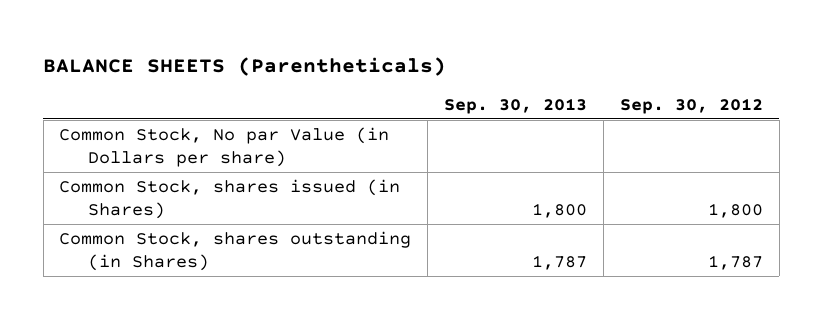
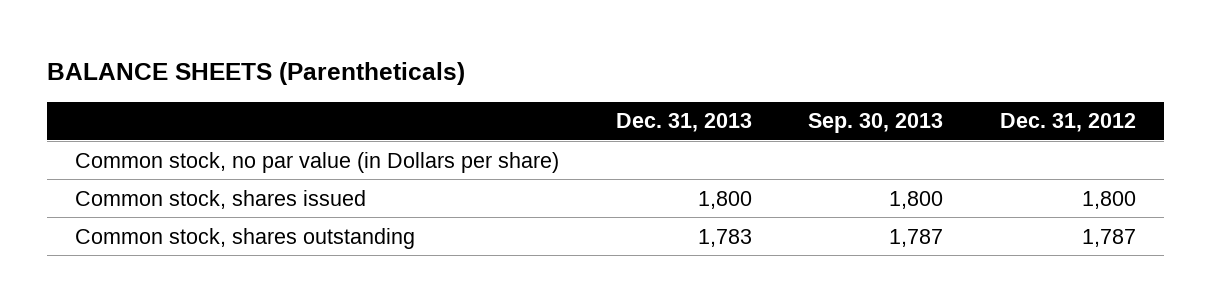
[619,98,763,115] Sep. 30, 2012 -> none
none -> [615,113,752,133] Dec. 31, 2013
none -> [1000,113,1137,133] Dec. 31, 2012
[59,126,390,167] Common Stock, No par Value (in Dollars per share) -> [75,151,560,173] Common stock, no par value (in Dollars per share)
[59,178,401,219] Common Stock, shares issued (in Shares) -> [75,189,367,209] Common stock, shares issued
[59,230,412,271] Common Stock, shares outstanding (in Shares) -> [75,227,416,249] Common stock, shares outstanding

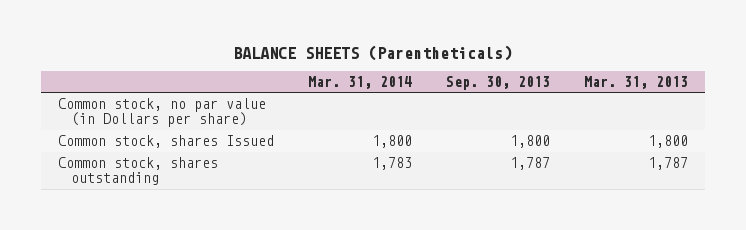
[615,113,752,133] Dec. 31, 2013 -> none
[1000,113,1137,133] Dec. 31, 2012 -> none
none -> [307,75,412,89] Mar. 31, 2014
none -> [584,75,689,89] Mar. 31, 2013
[75,189,367,209] Common stock, shares issued -> [57,135,274,149] Common stock, shares Issued

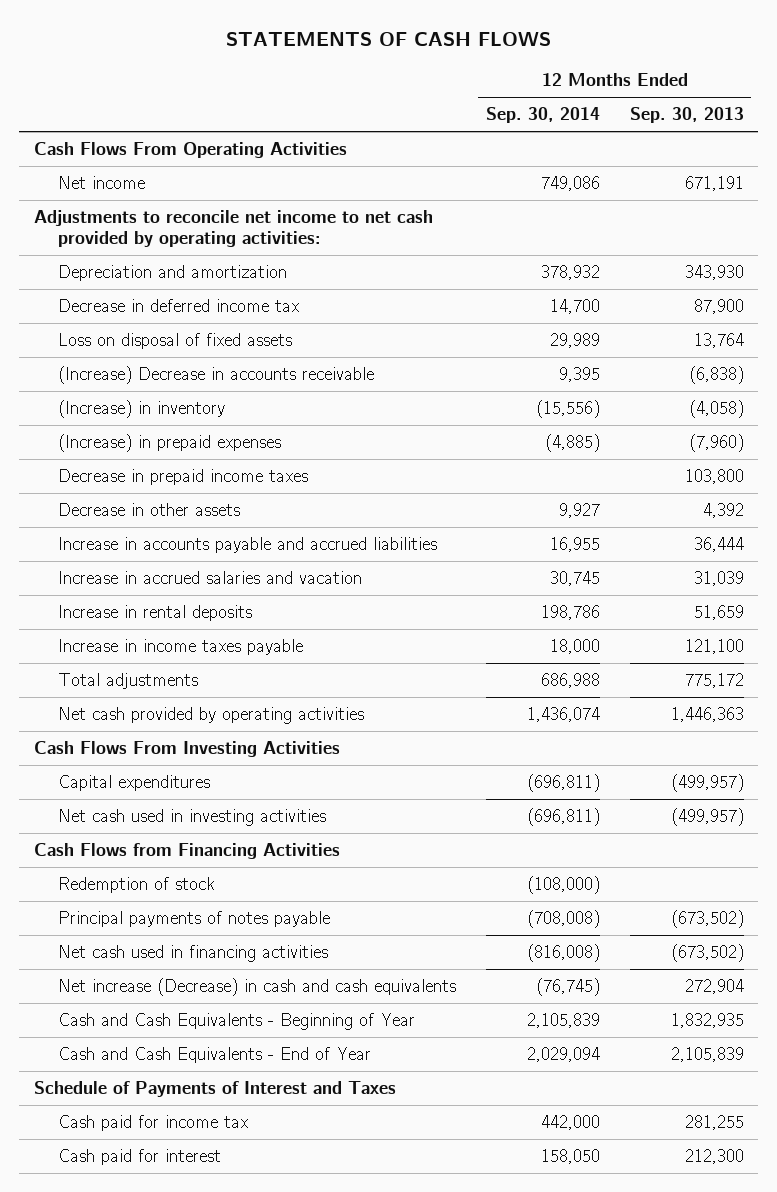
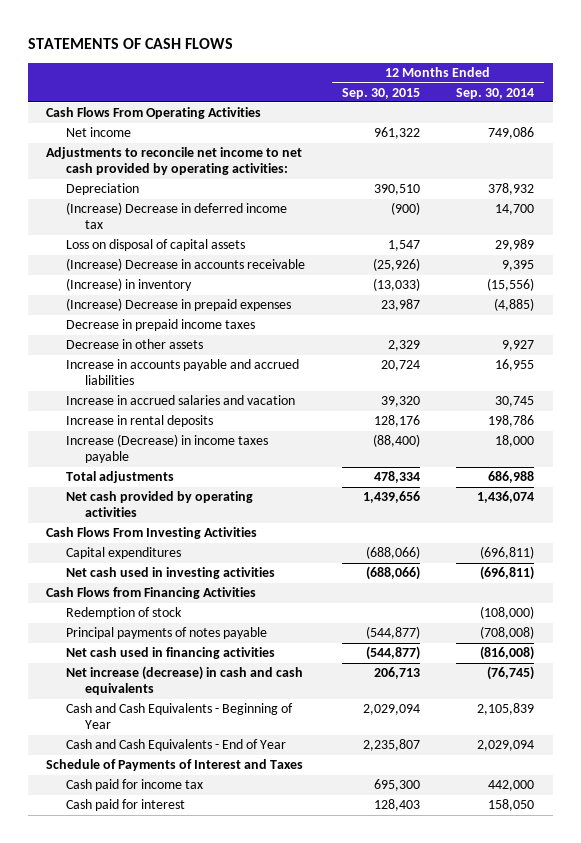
[629,107,744,124] Sep. 30, 2013 -> none
none -> [341,87,420,99] Sep. 30, 2015
[58,264,288,281] Depreciation and amortization -> [65,183,139,196] Depreciation
[58,298,300,312] Decrease in deferred income tax -> [65,202,287,230] (Increase) Decrease in deferred income tax
[58,332,293,349] Loss on disposal of fixed assets -> [65,239,245,252] Loss on disposal of capital assets
[58,433,282,452] (Increase) in prepaid expenses -> [65,298,291,312] (Increase) Decrease in prepaid expenses
[58,638,304,655] Increase in income taxes payable -> [65,434,268,464] Increase (Decrease) in income taxes payable
[58,977,457,996] Net increase (Decrease) in cash and cash equivalents -> [65,666,303,696] Net increase (decrease) in cash and cash equivalents

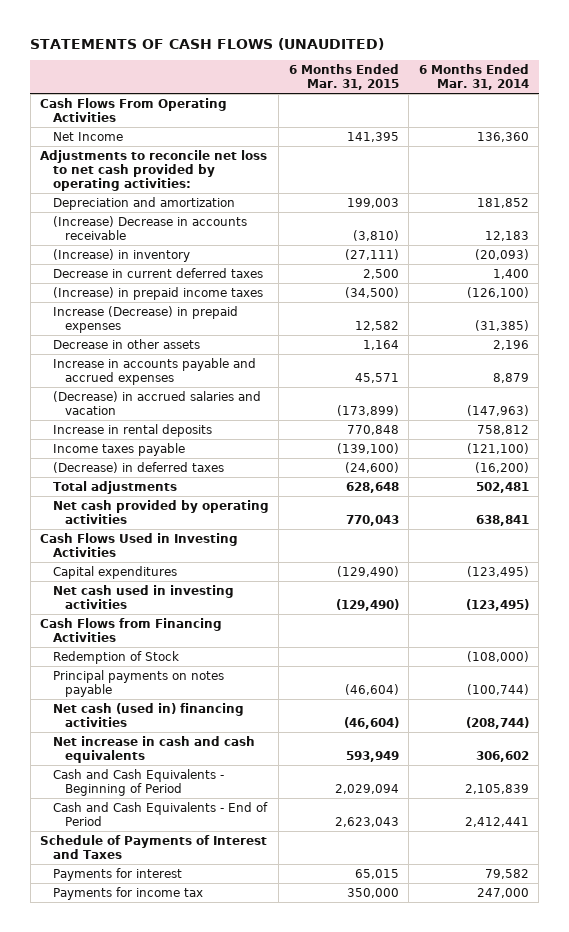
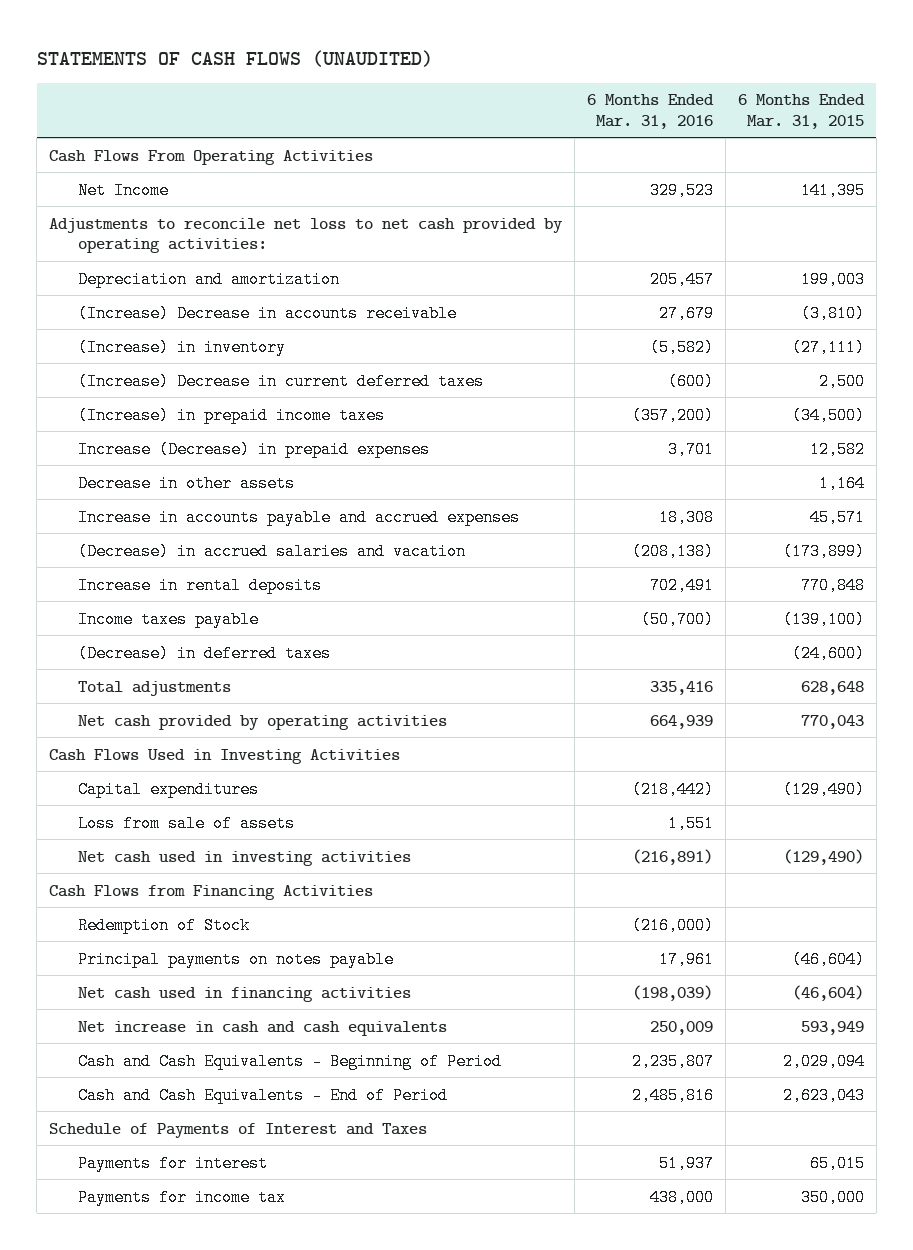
[418,64,529,91] 6 Months Ended Mar. 31, 2014 -> none
none -> [586,94,714,129] 6 Months Ended Mar. 31, 2016
[52,267,263,278] Decrease in current deferred taxes -> [77,372,484,390] (Increase) Decrease in current deferred taxes
none -> [77,814,295,832] Loss from sale of assets
[52,702,244,727] Net cash (used in) financing activities -> [77,986,411,1002] Net cash used in financing activities

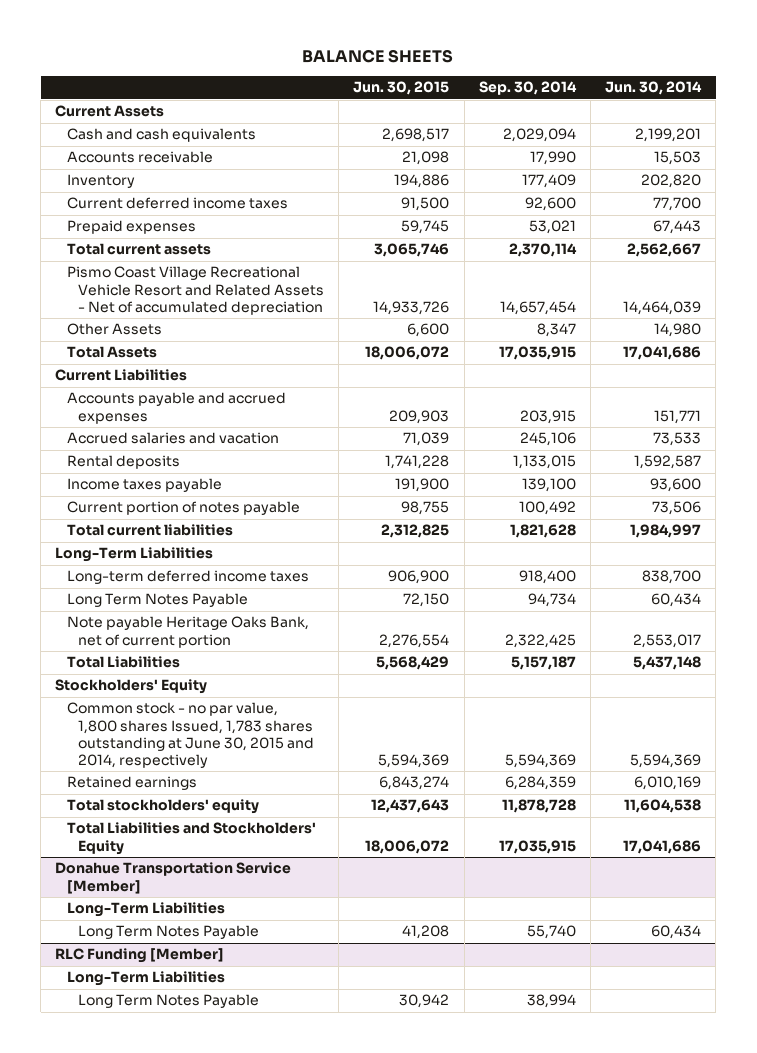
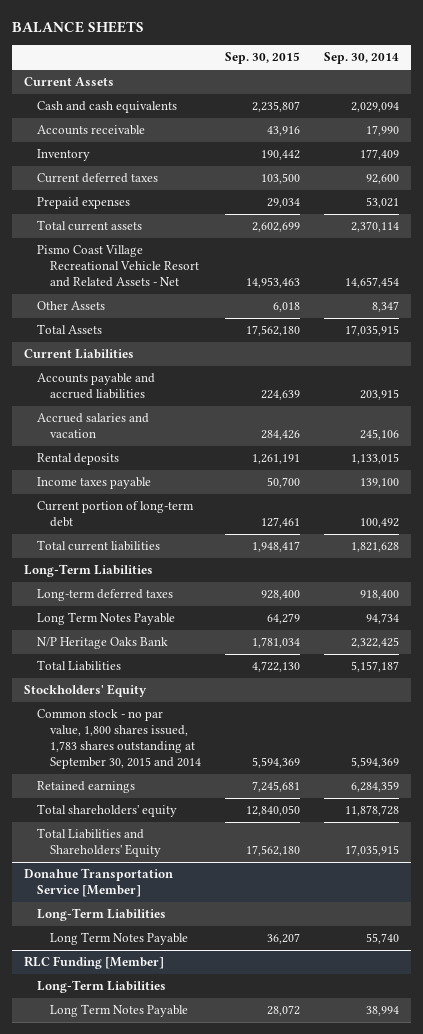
[353,81,450,96] Jun. 30, 2015 -> none
[605,81,703,96] Jun. 30, 2014 -> none
none -> [225,52,301,65] Sep. 30, 2015
[66,197,288,210] Current deferred income taxes -> [37,173,159,184] Current deferred taxes
[66,266,324,315] Pismo Coast Village Recreational Vehicle Resort and Related Assets - Net of accumulated depreciation -> [37,245,200,288] Pismo Coast Village Recreational Vehicle Resort and Related Assets - Net
[66,392,286,424] Accounts payable and accrued expenses -> [37,373,156,400] Accounts payable and accrued liabilities
[66,501,300,516] Current portion of notes payable -> [37,501,195,528] Current portion of long-term debt
[66,570,309,585] Long-term deferred income taxes -> [37,589,174,602] Long-term deferred taxes
[66,616,309,648] Note payable Heritage Oaks Bank, net of current portion -> [37,637,169,650] N/P Heritage Oaks Bank
[66,702,314,768] Common stock - no par value, 1,800 shares Issued, 1,783 shares outstanding at June 30, 2015 and 2014, respectively -> [37,709,202,770] Common stock - no par value, 1,800 shares issued, 1,783 shares outstanding at September 30, 2015 and 2014
[66,799,259,815] Total stockholders' equity -> [37,804,178,818] Total shareholders' equity
[66,822,316,855] Total Liabilities and Stockholders' Equity -> [37,828,162,858] Total Liabilities and Shareholders' Equity

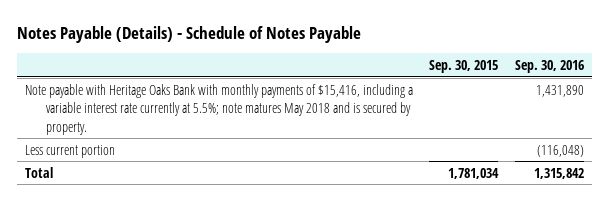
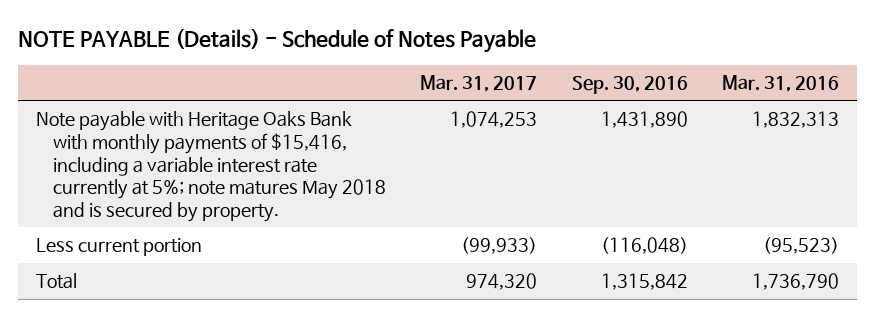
[17,26,362,44] Notes Payable (Details) - Schedule of Notes Payable -> [18,28,537,54] NOTE PAYABLE (Details) - Schedule of Notes Payable
[429,60,499,74] Sep. 30, 2015 -> none
none -> [420,74,538,92] Mar. 31, 2017
none -> [722,74,840,92] Mar. 31, 2016
[25,83,414,135] Note payable with Heritage Oaks Bank with monthly payments of $15,416, including a variable interest rate currently at 5.5%; note matures May 2018 and is secured by property. -> [35,111,386,223] Note payable with Heritage Oaks Bank with monthly payments of $15,416, including a variable interest rate currently at 5%; note matures May 2018 and is secured by property.

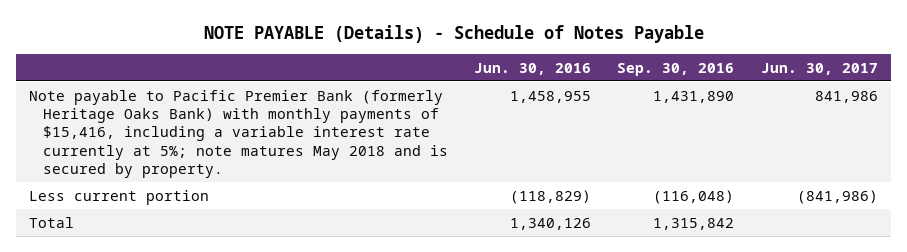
[420,74,538,92] Mar. 31, 2017 -> none
[722,74,840,92] Mar. 31, 2016 -> none
none -> [473,62,591,75] Jun. 30, 2016
none -> [760,62,878,75] Jun. 30, 2017
[35,111,386,223] Note payable with Heritage Oaks Bank with monthly payments of $15,416, including a variable interest rate currently at 5%; note matures May 2018 and is secured by property. -> [29,89,448,178] Note payable to Pacific Premier Bank (formerly Heritage Oaks Bank) with monthly payments of $15,416, including a variable interest rate currently at 5%; note matures May 2018 and is secured by property.

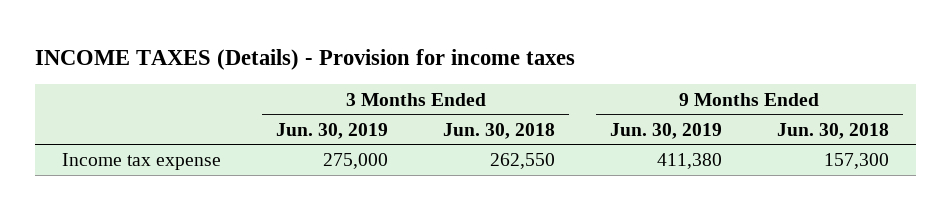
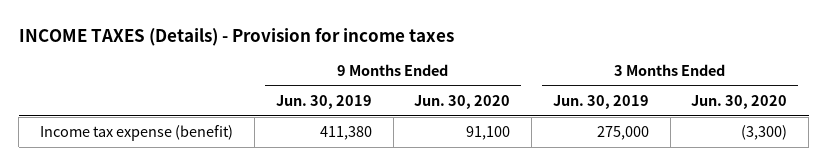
[443,122,556,139] Jun. 30, 2018 -> none
[776,122,889,139] Jun. 30, 2018 -> none
none -> [414,95,511,110] Jun. 30, 2020
none -> [691,95,788,110] Jun. 30, 2020
[62,153,222,171] Income tax expense -> [40,125,234,142] Income tax expense (benefit)

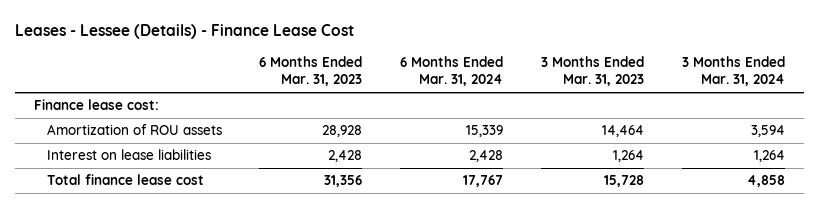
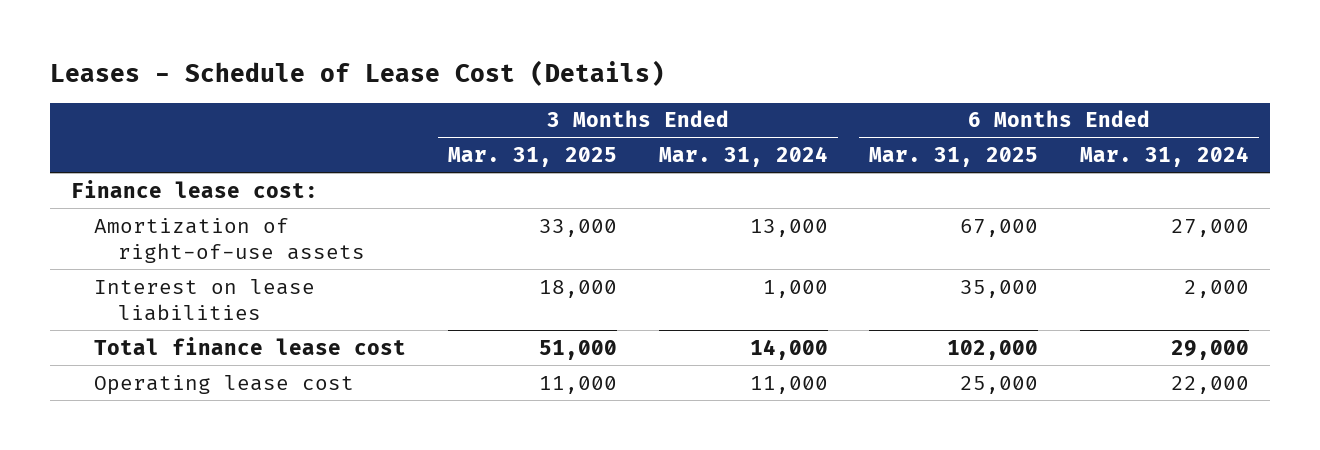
[14,23,354,39] Leases - Lessee (Details) - Finance Lease Cost -> [49,59,665,86] Leases - Schedule of Lease Cost (Details)
[259,55,363,87] 6 Months Ended Mar. 31, 2023 -> none
[541,55,645,87] 3 Months Ended Mar. 31, 2023 -> none
none -> [447,147,617,168] Mar. 31, 2025
none -> [869,147,1039,168] Mar. 31, 2025
[46,124,222,136] Amortization of ROU assets -> [94,217,365,264] Amortization of right-of-use assets
[466,125,504,138] 15,339 -> [1171,218,1250,237] 27,000
[750,125,785,138] 3,594 -> [749,218,828,237] 13,000
[469,150,504,163] 2,428 -> [1184,279,1250,298] 2,000
[753,150,785,163] 1,264 -> [762,279,828,298] 1,000
[463,175,504,188] 17,767 -> [1171,339,1250,360] 29,000
[746,175,785,188] 4,858 -> [749,338,828,360] 14,000
none -> [94,374,355,395] Operating lease cost

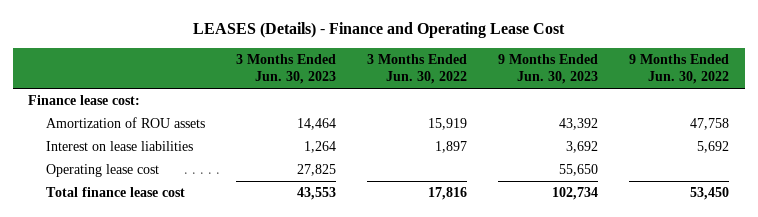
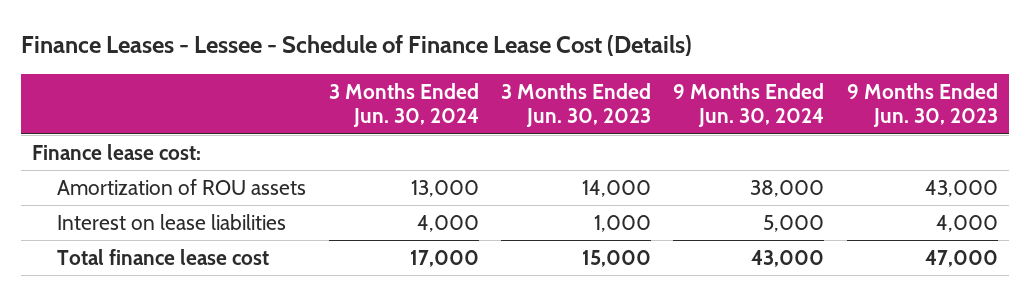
[192,22,565,39] LEASES (Details) - Finance and Operating Lease Cost -> [20,35,692,57] Finance Leases - Lessee - Schedule of Finance Lease Cost (Details)
[367,54,468,85] 3 Months Ended Jun. 30, 2022 -> none
[629,54,730,85] 9 Months Ended Jun. 30, 2022 -> none
none -> [328,83,479,128] 3 Months Ended Jun. 30, 2024
none -> [673,83,825,128] 9 Months Ended Jun. 30, 2024
[45,164,159,178] Operating lease cost -> none
[296,118,336,131] 14,464 -> [581,180,651,198] 14,000
[559,118,599,131] 43,392 -> [924,180,998,198] 43,000
[303,141,336,154] 1,264 -> [593,215,651,233] 1,000
[566,141,599,154] 3,692 -> [935,215,998,233] 4,000
[296,187,336,201] 43,553 -> [581,250,651,268] 15,000
[552,187,599,201] 102,734 -> [924,250,998,268] 47,000

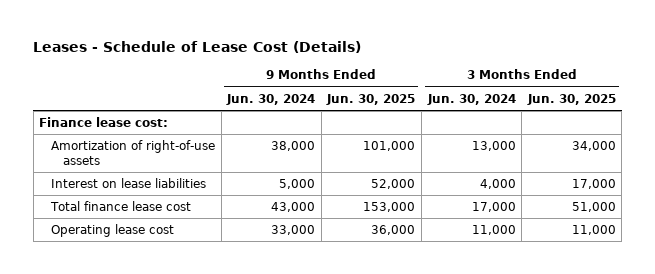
[20,35,692,57] Finance Leases - Lessee - Schedule of Finance Lease Cost (Details) -> [33,40,362,53] Leases - Schedule of Lease Cost (Details)
[500,83,651,128] 3 Months Ended Jun. 30, 2023 -> none
[846,83,998,128] 9 Months Ended Jun. 30, 2023 -> none
none -> [326,93,416,105] Jun. 30, 2025
none -> [526,93,616,105] Jun. 30, 2025
[57,179,307,196] Amortization of ROU assets -> [51,139,216,166] Amortization of right-of-use assets
none -> [51,223,175,237] Operating lease cost

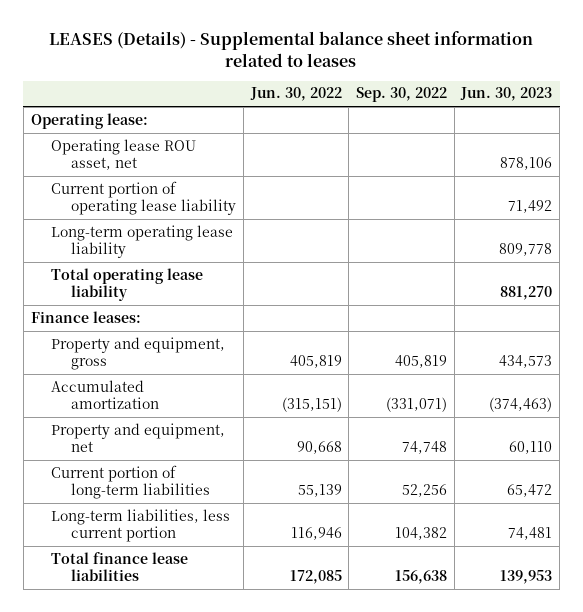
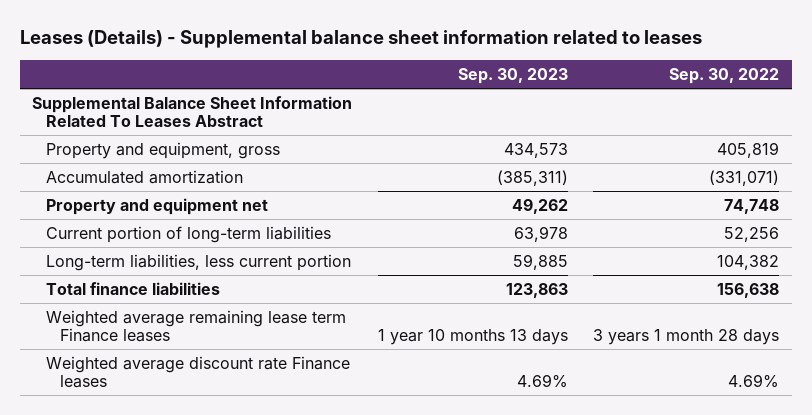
[49,30,534,67] LEASES (Details) - Supplemental balance sheet information related to leases -> [19,30,702,49] Leases (Details) - Supplemental balance sheet information related to leases
[249,87,342,102] Jun. 30, 2022 -> none
[460,87,553,102] Jun. 30, 2023 -> none
none -> [457,68,568,85] Sep. 30, 2023
[30,112,148,129] Operating lease: -> none
[50,138,196,171] Operating lease ROU asset, net -> none
[50,180,237,216] Current portion of operating lease liability -> none
[50,224,233,259] Long-term operating lease liability -> none
[50,267,203,302] Total operating lease liability -> none
[30,310,141,323] Finance leases: -> none
none -> [32,95,353,128] Supplemental Balance Sheet Information Related To Leases Abstract
[50,422,225,453] Property and equipment, net -> [46,197,269,215] Property and equipment net
[50,551,188,582] Total finance lease liabilities -> [46,281,221,295] Total finance liabilities
none -> [46,309,347,343] Weighted average remaining lease term Finance leases
none -> [46,355,351,389] Weighted average discount rate Finance leases

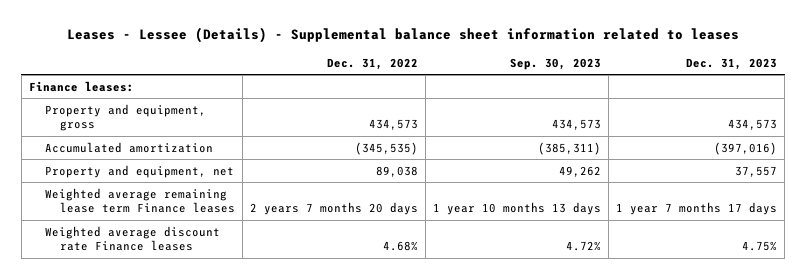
[19,30,702,49] Leases (Details) - Supplemental balance sheet information related to leases -> [66,27,739,44] Leases - Lessee (Details) - Supplemental balance sheet information related to leases
[669,68,780,85] Sep. 30, 2022 -> none
none -> [327,57,419,70] Dec. 31, 2022
none -> [686,57,778,70] Dec. 31, 2023
[32,95,353,128] Supplemental Balance Sheet Information Related To Leases Abstract -> none
none -> [28,80,134,92] Finance leases:
[46,225,332,243] Current portion of long-term liabilities -> none
[46,253,352,271] Long-term liabilities, less current portion -> none
[46,281,221,295] Total finance liabilities -> none
[46,197,269,215] Property and equipment net -> [44,164,234,178] Property and equipment, net
[516,374,568,389] 4.69% -> [566,241,602,252] 4.72%

